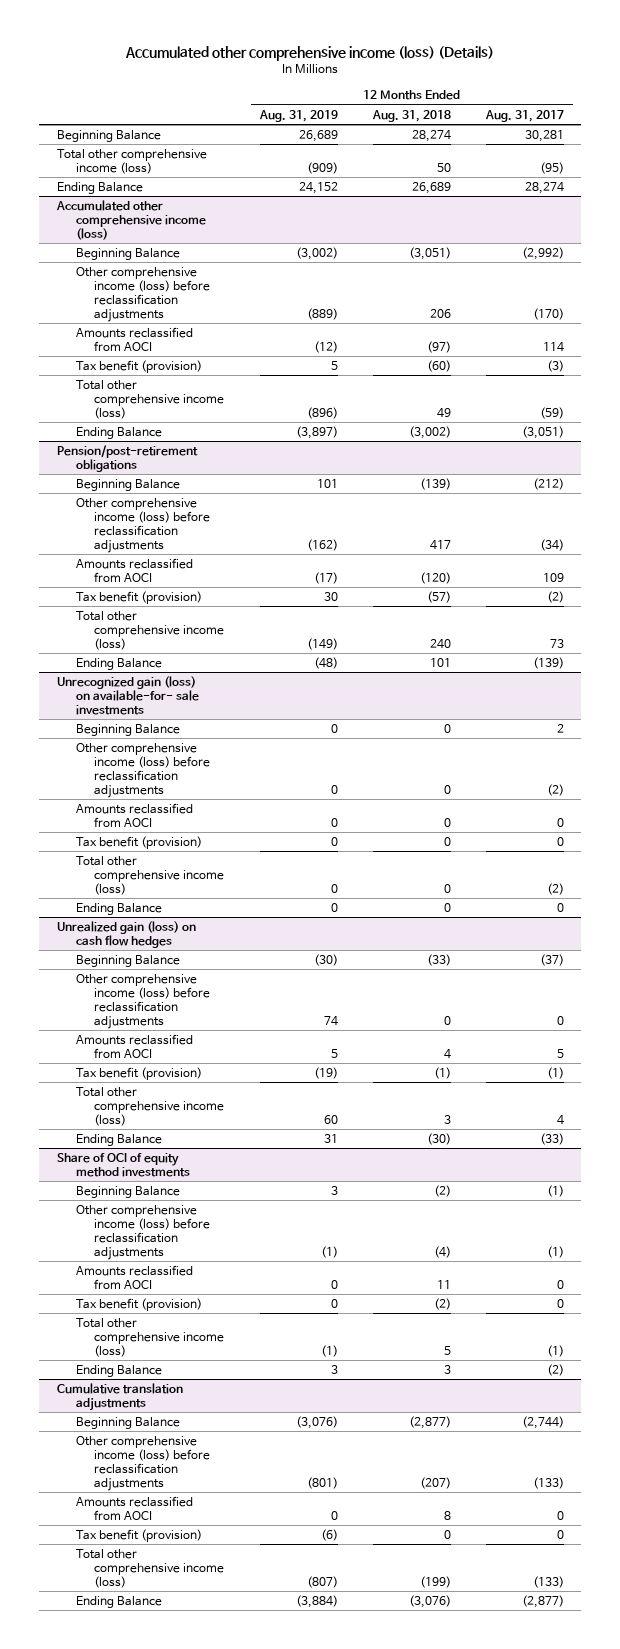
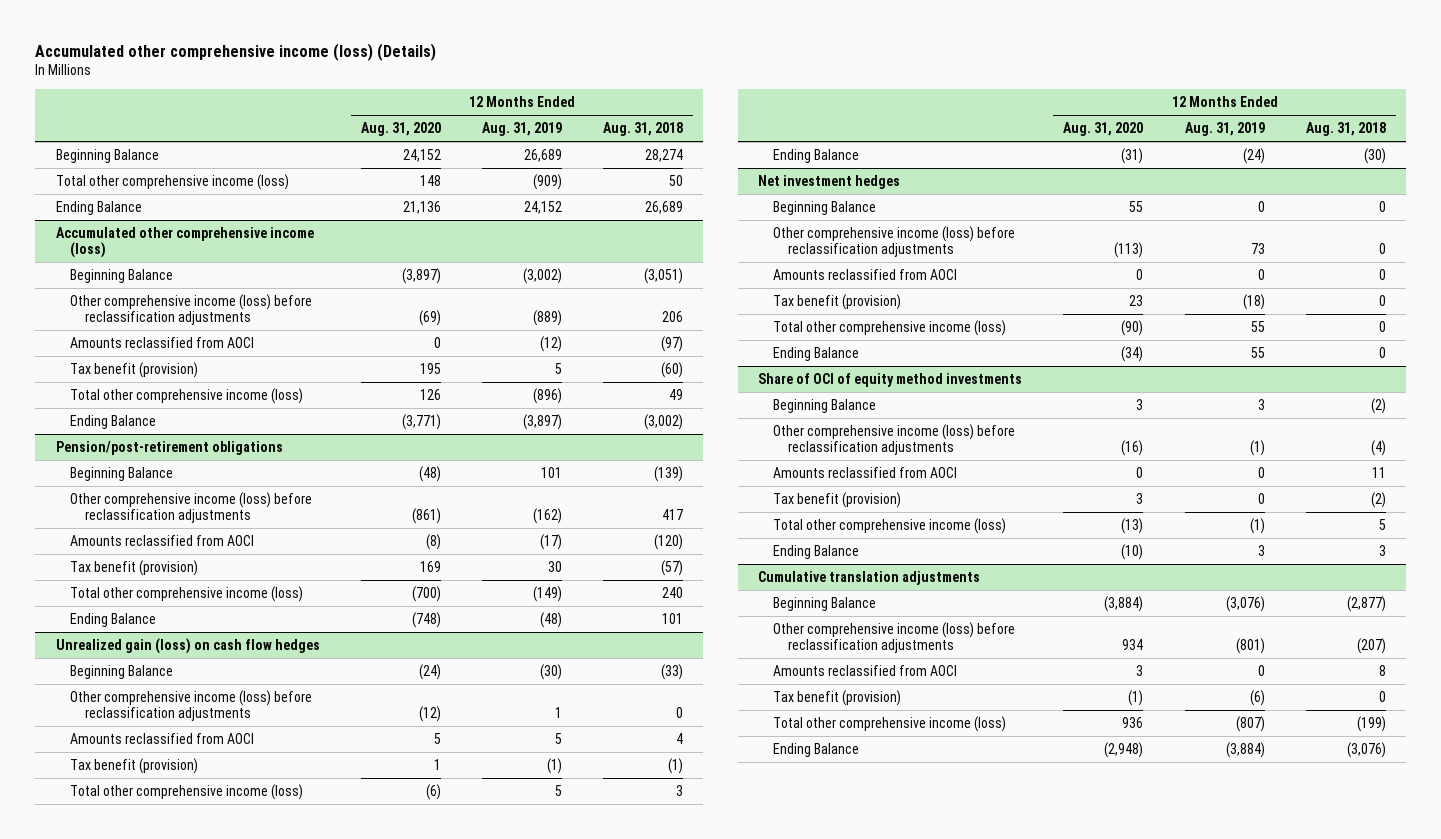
[484,109,564,122] Aug. 31, 2017 -> none
none -> [360,122,441,137] Aug. 31, 2020
[56,676,199,715] Unrecognized gain (loss) on available-for- sale investments -> none
[75,724,180,737] Beginning Balance -> none
[75,743,211,798] Other comprehensive income (loss) before reclassification adjustments -> none
[75,803,193,827] Amounts reclassified from AOCI -> none
[75,836,202,850] Tax benefit (provision) -> none
[75,856,225,895] Total other comprehensive income (loss) -> none
[75,903,162,916] Ending Balance -> none
[323,1015,338,1026] 74 -> [554,706,562,718] 1
[313,1067,338,1080] (19) -> [546,757,562,774] (1)
[323,1114,338,1124] 60 -> [554,784,562,796] 5
[323,1134,338,1144] 31 -> [1242,147,1265,164] (24)
none -> [758,174,901,189] Net investment hedges
none -> [773,200,877,215] Beginning Balance
none -> [773,225,1016,257] Other comprehensive income (loss) before reclassification adjustments
none -> [773,268,958,280] Amounts reclassified from AOCI
none -> [773,293,902,310] Tax benefit (provision)
none -> [773,319,1007,336] Total other comprehensive income (loss)
none -> [773,346,860,361] Ending Balance

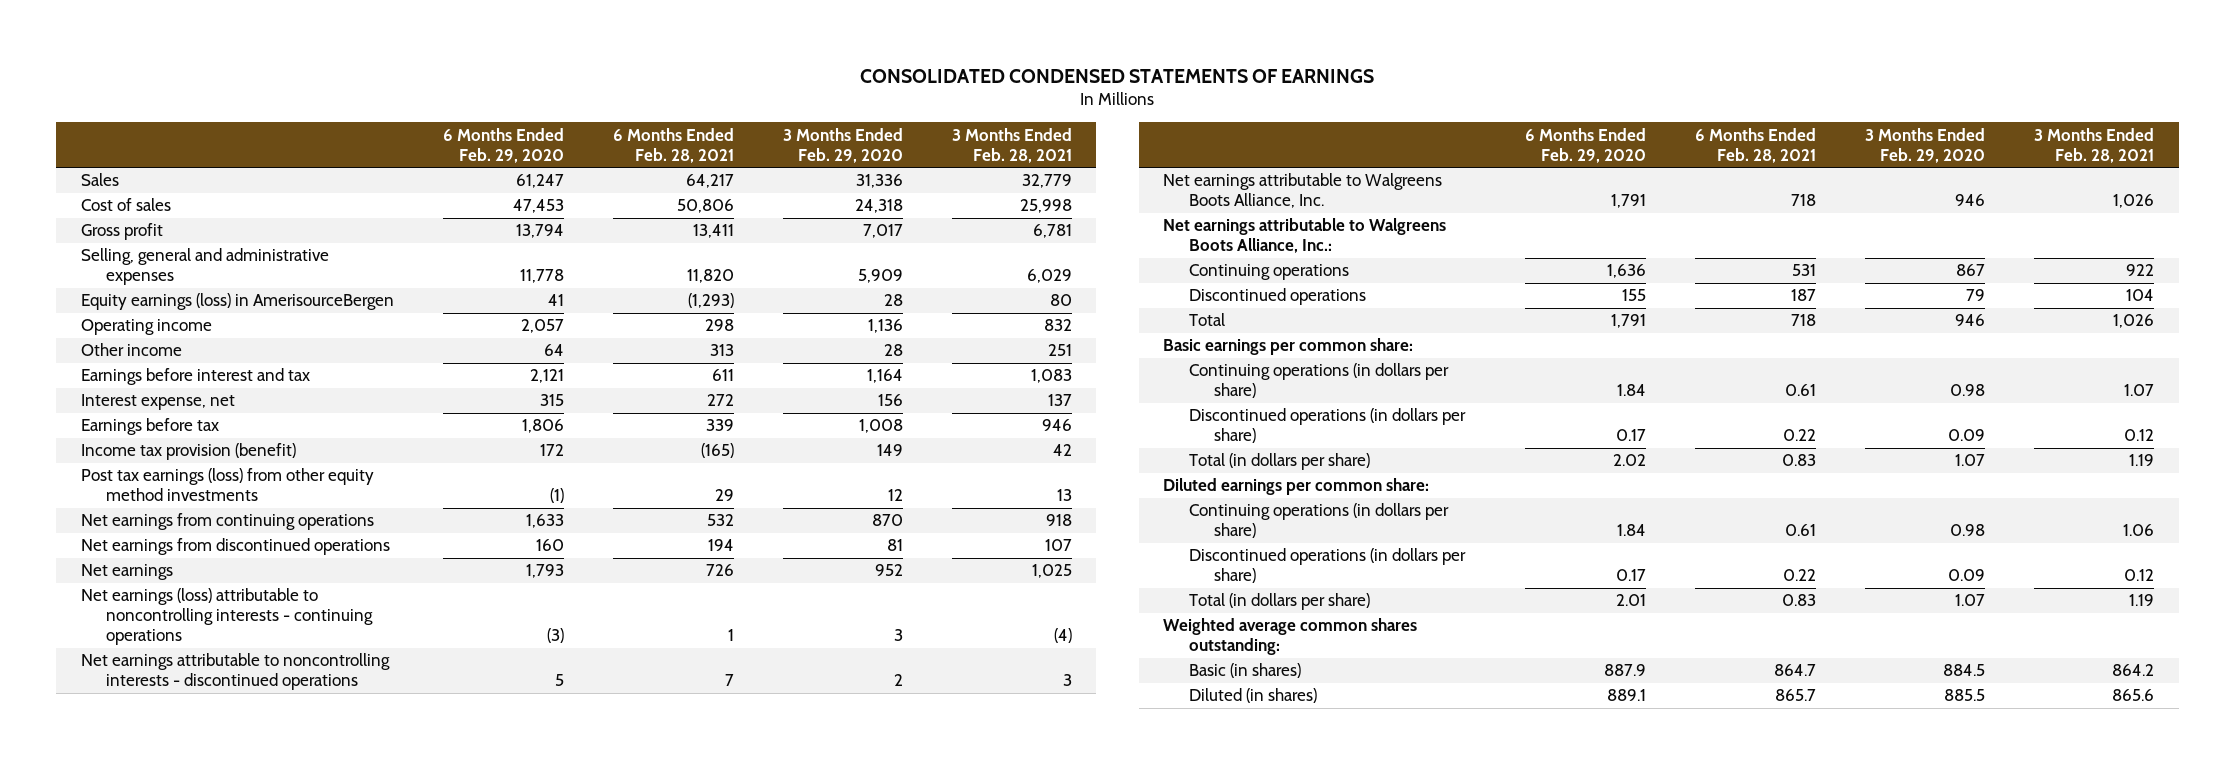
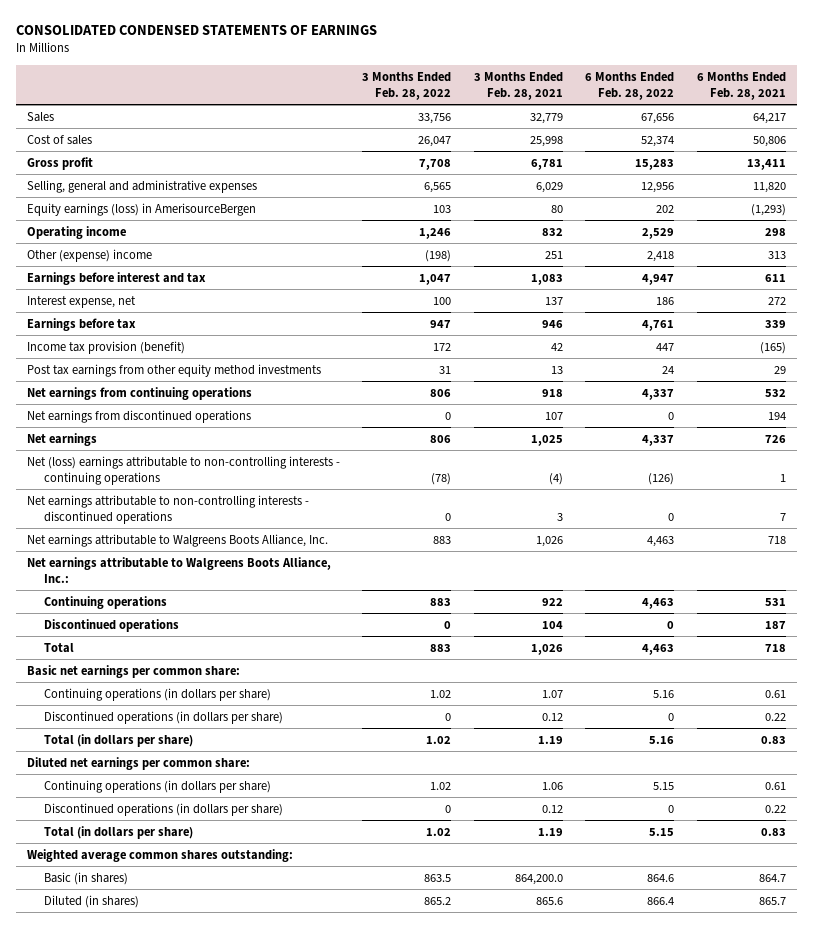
[442,127,564,163] 6 Months Ended Feb. 29, 2020 -> none
[782,127,903,163] 3 Months Ended Feb. 29, 2020 -> none
none -> [362,71,452,100] 3 Months Ended Feb. 28, 2022
none -> [585,71,675,100] 6 Months Ended Feb. 28, 2022
[80,343,182,357] Other income -> [27,248,153,262] Other (expense) income
[80,468,374,502] Post tax earnings (loss) from other equity method investments -> [27,363,322,377] Post tax earnings from other equity method investments
[80,588,374,646] Net earnings (loss) attributable to noncontrolling interests - continuing operations -> [27,455,341,485] Net (loss) earnings attributable to non-controlling interests - continuing operations
[80,653,390,691] Net earnings attributable to noncontrolling interests - discontinued operations -> [27,494,310,524] Net earnings attributable to non-controlling interests - discontinued operations
[1163,338,1414,356] Basic earnings per common share: -> [27,664,241,678] Basic net earnings per common share:
[1163,478,1430,496] Diluted earnings per common share: -> [27,756,251,770] Diluted net earnings per common share:
[2112,664,2155,677] 864.2 -> [514,873,563,885] 864,200.0

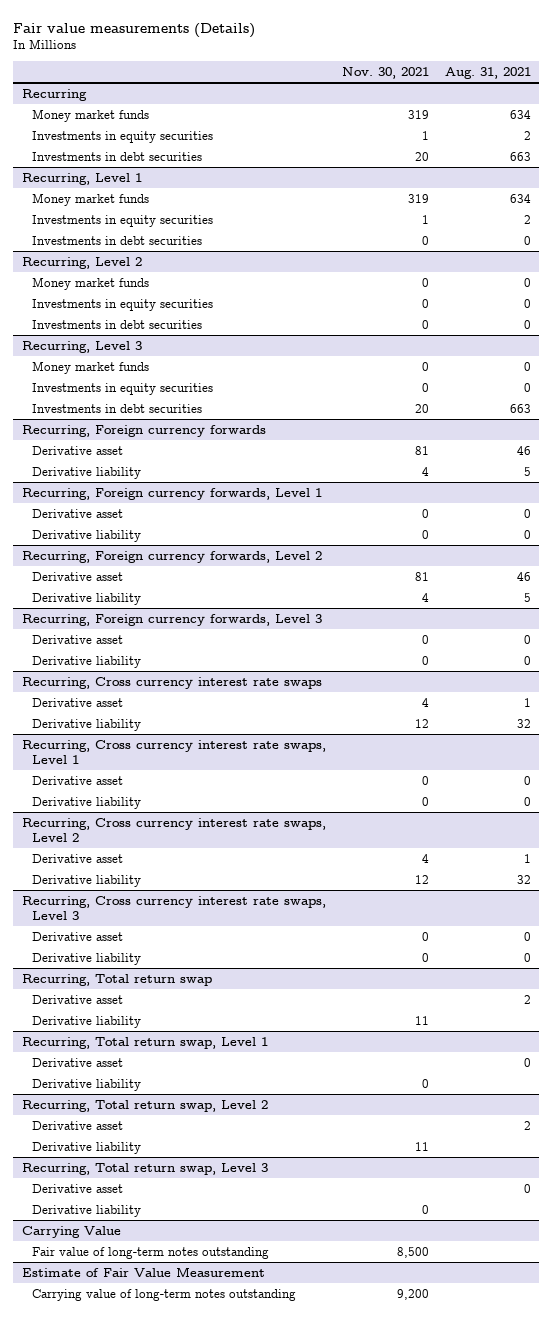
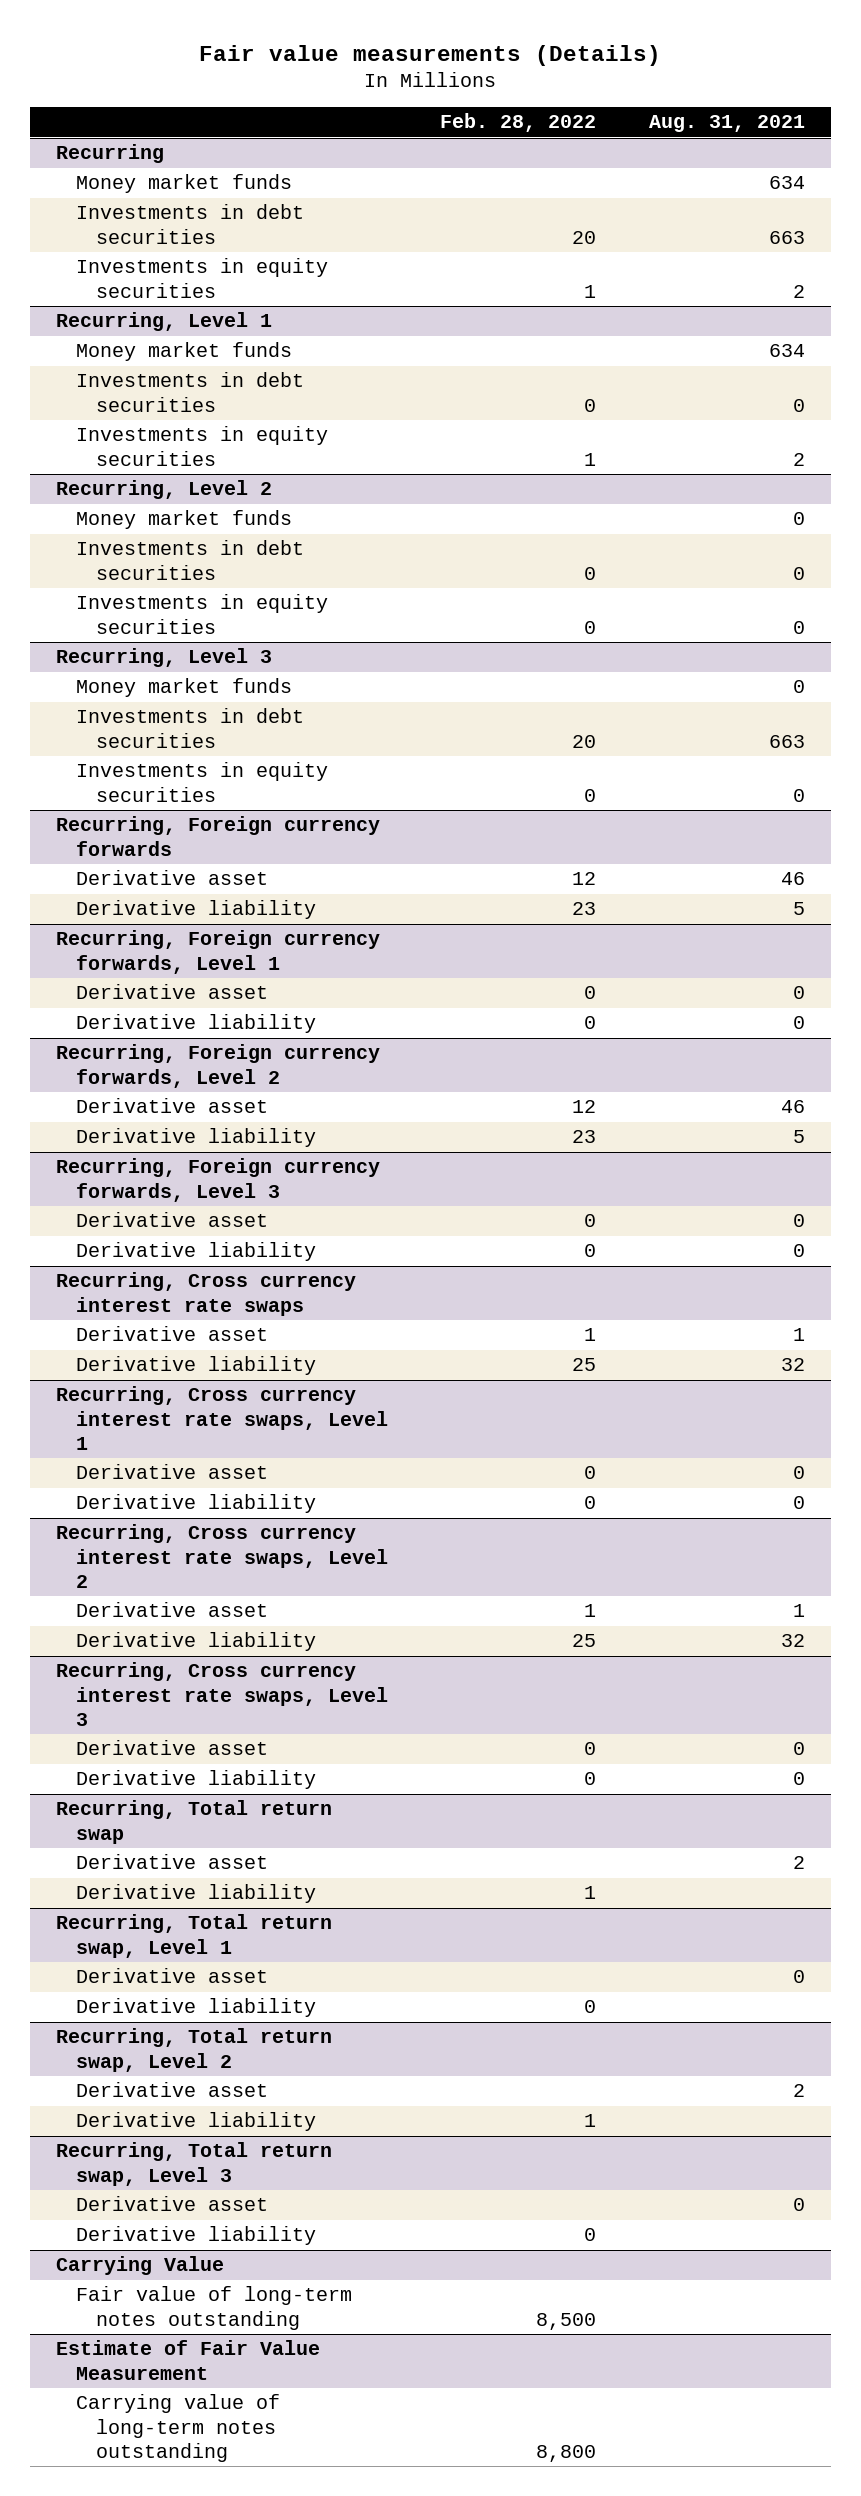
[341,67,429,80] Nov. 30, 2021 -> none
none -> [440,113,597,133] Feb. 28, 2022
[31,130,213,143] Investments in equity securities -> [76,258,329,298] Investments in equity securities
[31,214,213,227] Investments in equity securities -> [76,426,329,466] Investments in equity securities
[31,298,213,311] Investments in equity securities -> [76,594,329,634] Investments in equity securities
[31,382,213,395] Investments in equity securities -> [76,762,329,802] Investments in equity securities

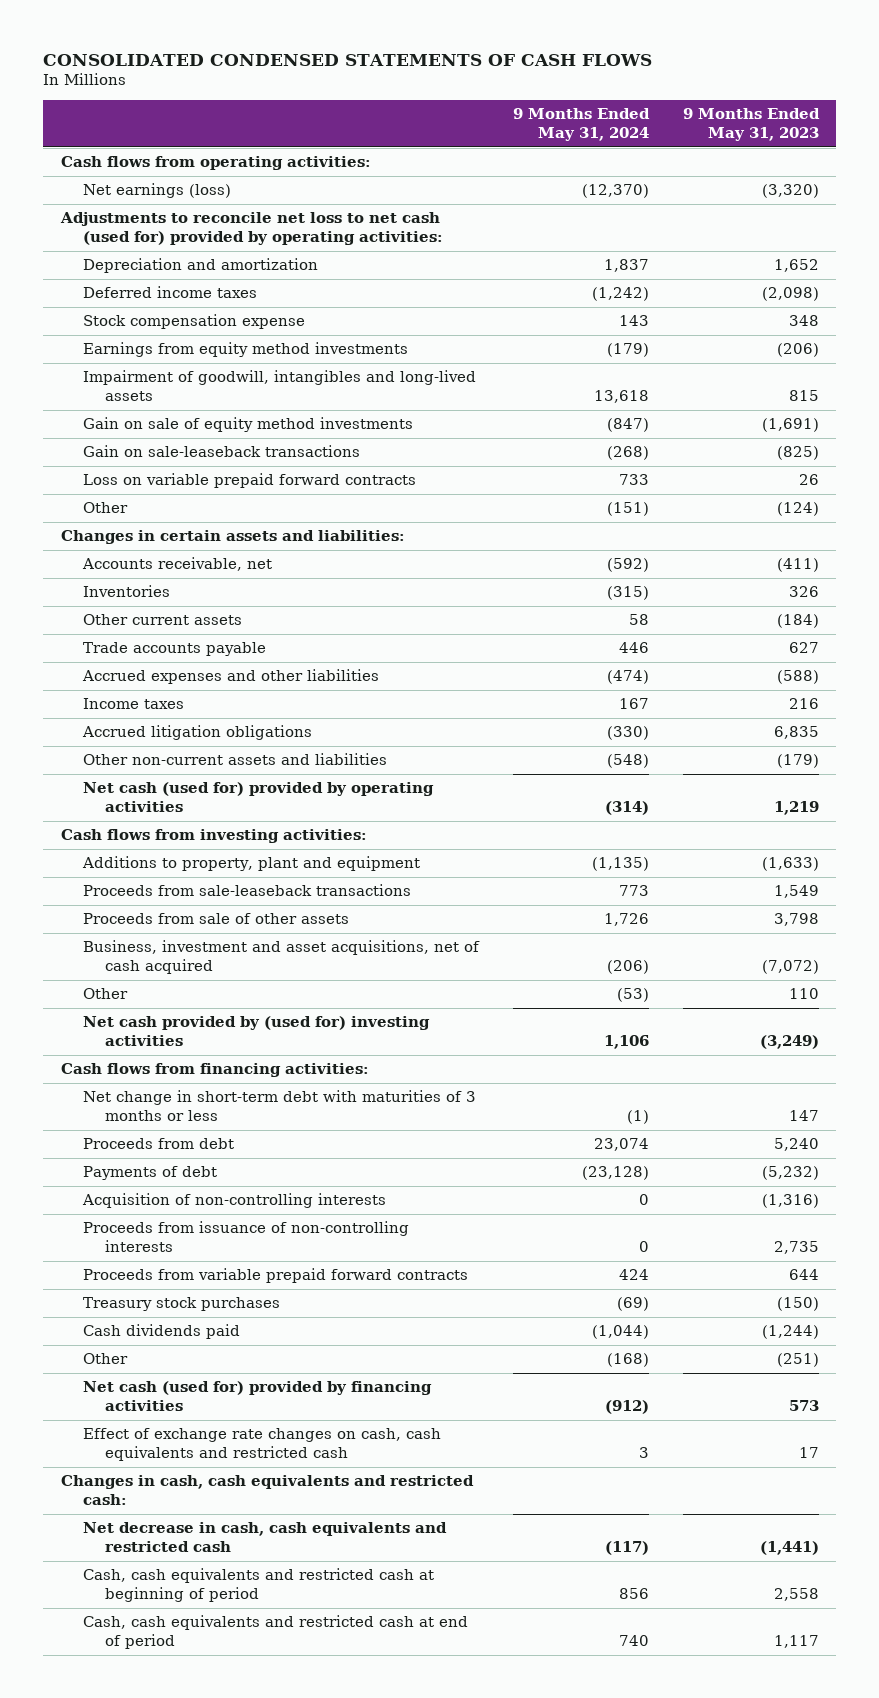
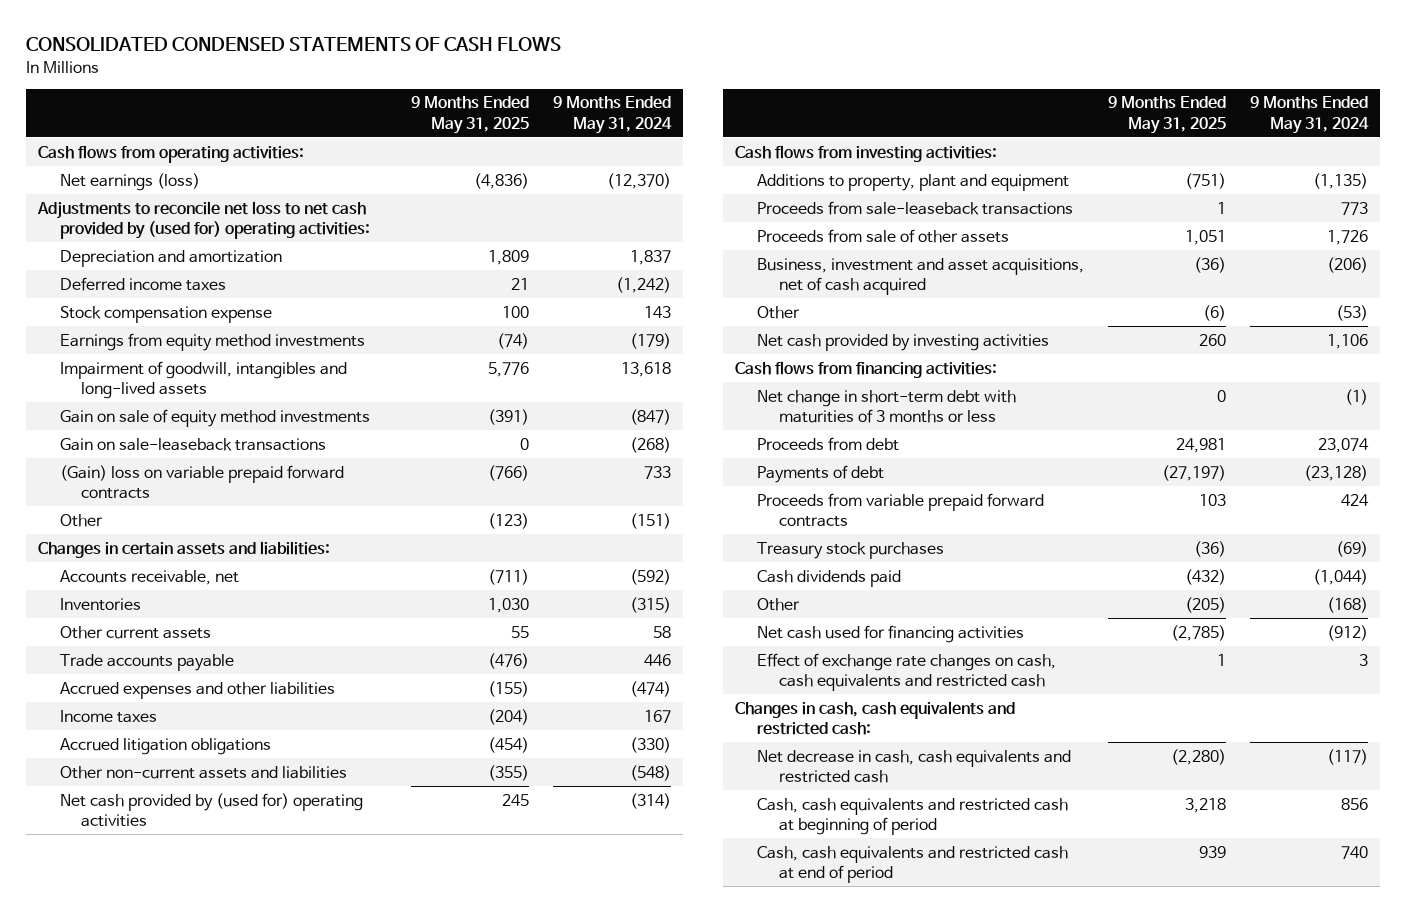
[682,108,820,141] 9 Months Ended May 31, 2023 -> none
none -> [410,96,529,134] 9 Months Ended May 31, 2025
[59,212,443,246] Adjustments to reconcile net loss to net cash (used for) provided by operating activities: -> [37,200,370,239] Adjustments to reconcile net loss to net cash provided by (used for) operating activities:
[82,473,416,489] Loss on variable prepaid forward contracts -> [59,464,344,499] (Gain) loss on variable prepaid forward contracts
[82,782,434,813] Net cash (used for) provided by operating activities -> [59,792,363,827] Net cash provided by (used for) operating activities
[82,1016,430,1047] Net cash provided by (used for) investing activities -> [756,333,1049,351] Net cash provided by investing activities
[81,1193,386,1209] Acquisition of non-controlling interests -> none
[82,1221,409,1253] Proceeds from issuance of non-controlling interests -> none
[82,1381,432,1412] Net cash (used for) provided by financing activities -> [756,624,1024,643] Net cash used for financing activities

